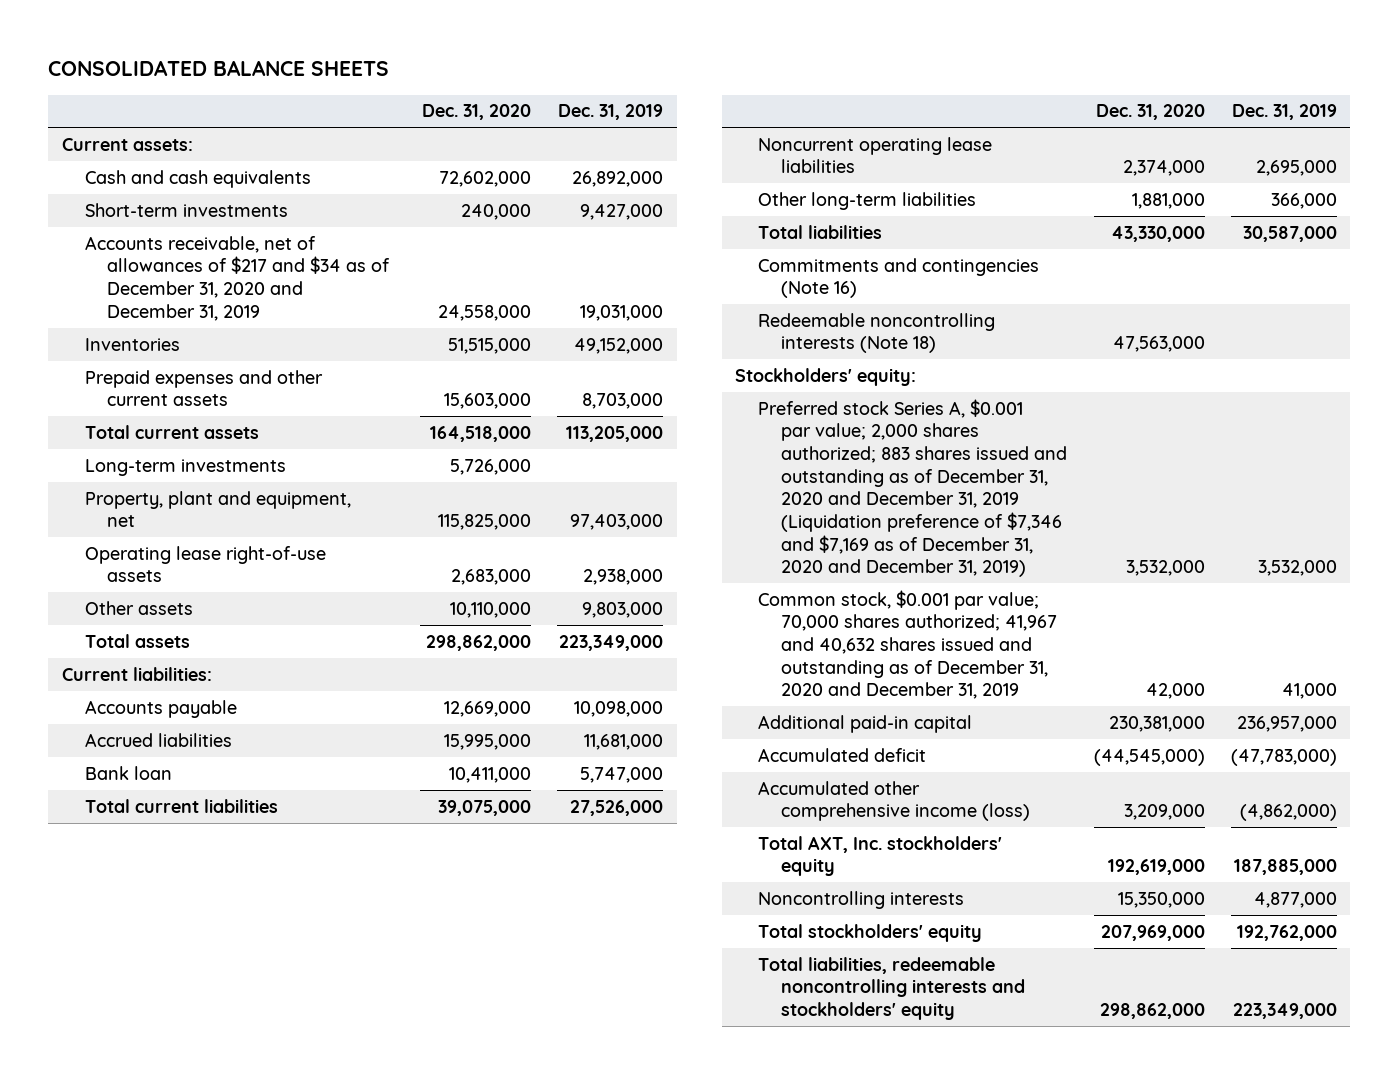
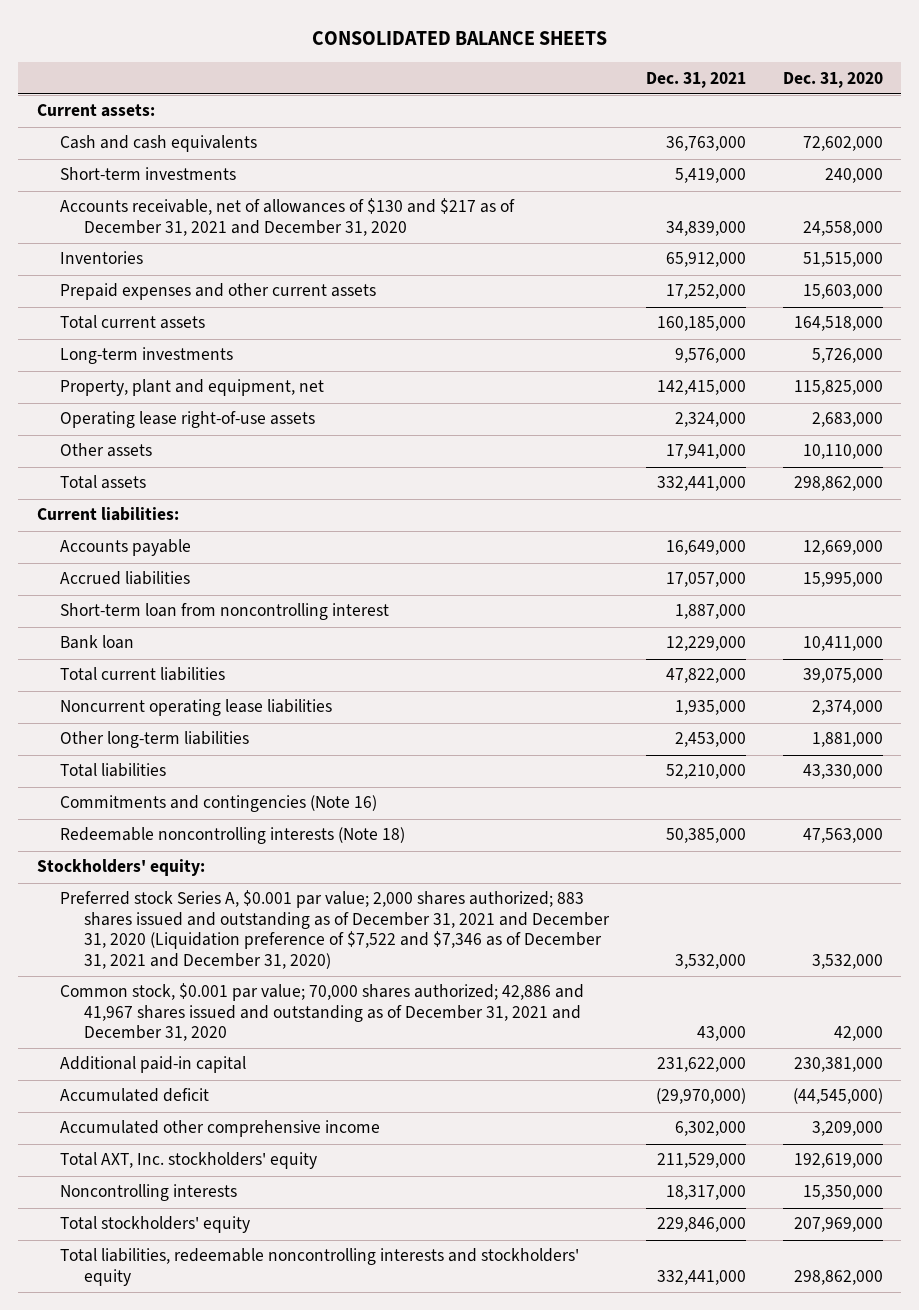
[558,104,664,121] Dec. 31, 2019 -> none
none -> [645,71,746,88] Dec. 31, 2021
[84,235,391,321] Accounts receivable, net of allowances of $217 and $34 as of December 31, 2020 and December 31, 2019 -> [60,198,516,236] Accounts receivable, net of allowances of $130 and $217 as of December 31, 2021 and December 31, 2020
none -> [60,603,390,621] Short-term loan from noncontrolling interest
[758,398,1068,578] Preferred stock Series A, $0.001 par value; 2,000 shares authorized; 883 shares issued and outstanding as of December 31, 2020 and December 31, 2019 (Liquidation preference of $7,346 and $7,169 as of December 31, 2020 and December 31, 2019) -> [60,890,610,969] Preferred stock Series A, $0.001 par value; 2,000 shares authorized; 883 shares issued and outstanding as of December 31, 2021 and December 31, 2020 (Liquidation preference of $7,522 and $7,346 as of December 31, 2021 and December 31, 2020)
[758,589,1058,700] Common stock, $0.001 par value; 70,000 shares authorized; 41,967 and 40,632 shares issued and outstanding as of December 31, 2020 and December 31, 2019 -> [60,983,585,1042] Common stock, $0.001 par value; 70,000 shares authorized; 42,886 and 41,967 shares issued and outstanding as of December 31, 2021 and December 31, 2020
[758,780,1031,822] Accumulated other comprehensive income (loss) -> [60,1120,381,1138] Accumulated other comprehensive income

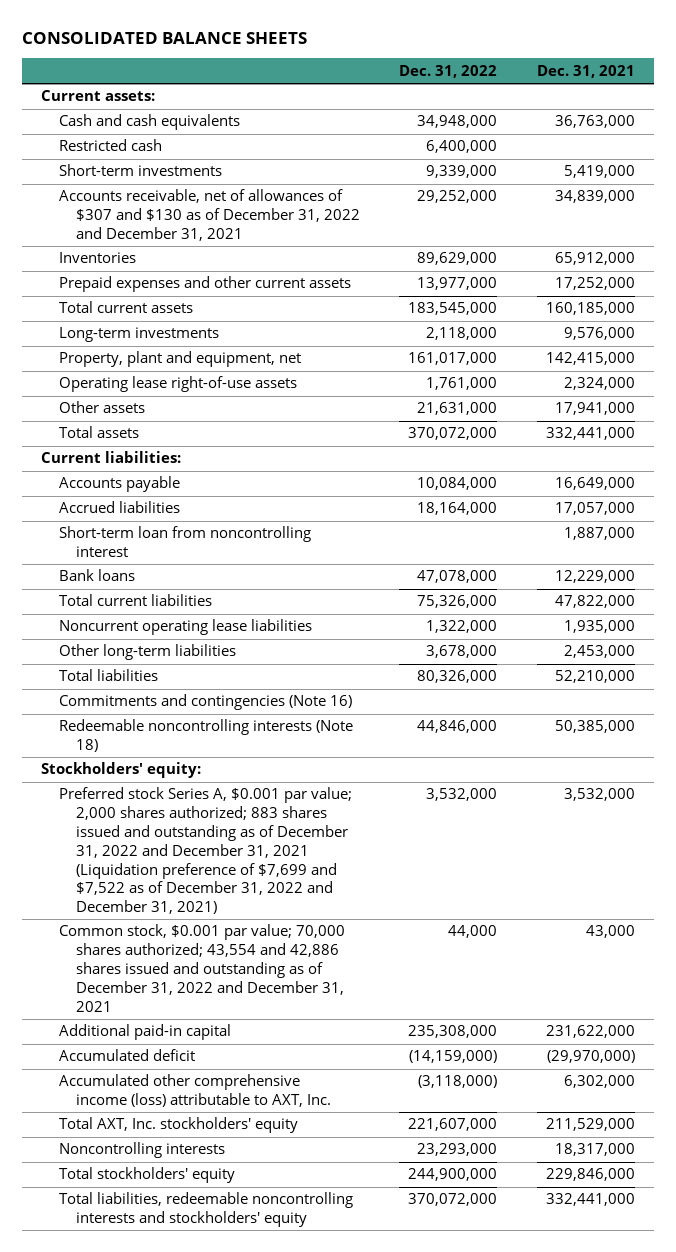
[782,71,883,88] Dec. 31, 2020 -> none
none -> [399,64,498,78] Dec. 31, 2022
none -> [58,139,162,152] Restricted cash
[60,198,516,236] Accounts receivable, net of allowances of $130 and $217 as of December 31, 2021 and December 31, 2020 -> [58,189,361,242] Accounts receivable, net of allowances of $307 and $130 as of December 31, 2022 and December 31, 2021
[60,635,135,650] Bank loan -> [58,569,135,582] Bank loans
[60,890,610,969] Preferred stock Series A, $0.001 par value; 2,000 shares authorized; 883 shares issued and outstanding as of December 31, 2021 and December 31, 2020 (Liquidation preference of $7,522 and $7,346 as of December 31, 2021 and December 31, 2020) -> [58,787,352,915] Preferred stock Series A, $0.001 par value; 2,000 shares authorized; 883 shares issued and outstanding as of December 31, 2022 and December 31, 2021 (Liquidation preference of $7,699 and $7,522 as of December 31, 2022 and December 31, 2021)
[60,983,585,1042] Common stock, $0.001 par value; 70,000 shares authorized; 42,886 and 41,967 shares issued and outstanding as of December 31, 2021 and December 31, 2020 -> [58,924,345,1012] Common stock, $0.001 par value; 70,000 shares authorized; 43,554 and 42,886 shares issued and outstanding as of December 31, 2022 and December 31, 2021
[60,1120,381,1138] Accumulated other comprehensive income -> [58,1074,332,1108] Accumulated other comprehensive income (loss) attributable to AXT, Inc.

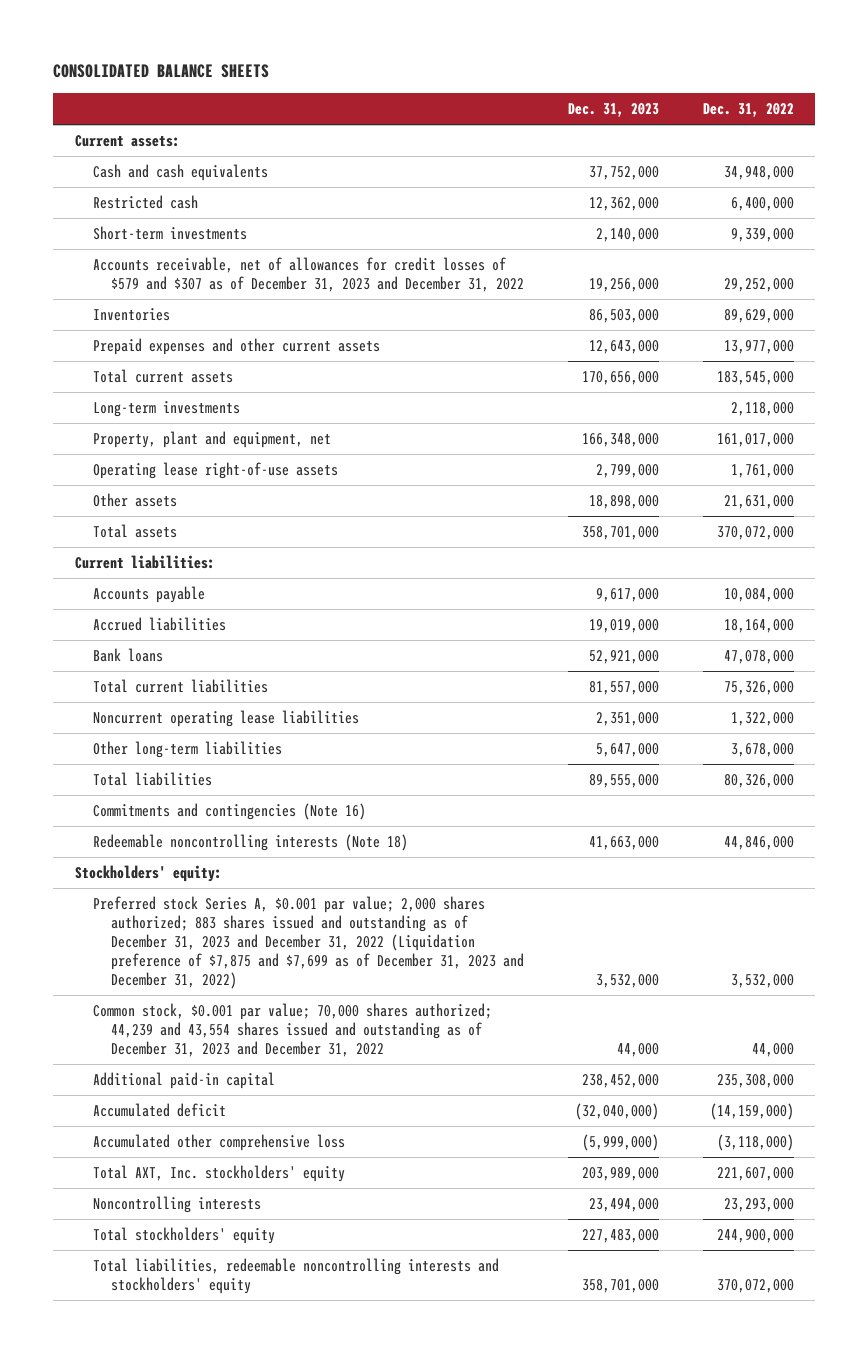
[536,64,635,78] Dec. 31, 2021 -> none
none -> [567,103,659,118] Dec. 31, 2023
[58,189,361,242] Accounts receivable, net of allowances of $307 and $130 as of December 31, 2022 and December 31, 2021 -> [92,257,524,293] Accounts receivable, net of allowances for credit losses of $579 and $307 as of December 31, 2023 and December 31, 2022
[58,526,311,558] Short-term loan from noncontrolling interest -> none
[58,787,352,915] Preferred stock Series A, $0.001 par value; 2,000 shares authorized; 883 shares issued and outstanding as of December 31, 2022 and December 31, 2021 (Liquidation preference of $7,699 and $7,522 as of December 31, 2022 and December 31, 2021) -> [92,896,524,989] Preferred stock Series A, $0.001 par value; 2,000 shares authorized; 883 shares issued and outstanding as of December 31, 2023 and December 31, 2022 (Liquidation preference of $7,875 and $7,699 as of December 31, 2023 and December 31, 2022)
[58,924,345,1012] Common stock, $0.001 par value; 70,000 shares authorized; 43,554 and 42,886 shares issued and outstanding as of December 31, 2022 and December 31, 2021 -> [92,1003,492,1058] Common stock, $0.001 par value; 70,000 shares authorized; 44,239 and 43,554 shares issued and outstanding as of December 31, 2023 and December 31, 2022
[58,1074,332,1108] Accumulated other comprehensive income (loss) attributable to AXT, Inc. -> [92,1134,345,1152] Accumulated other comprehensive loss

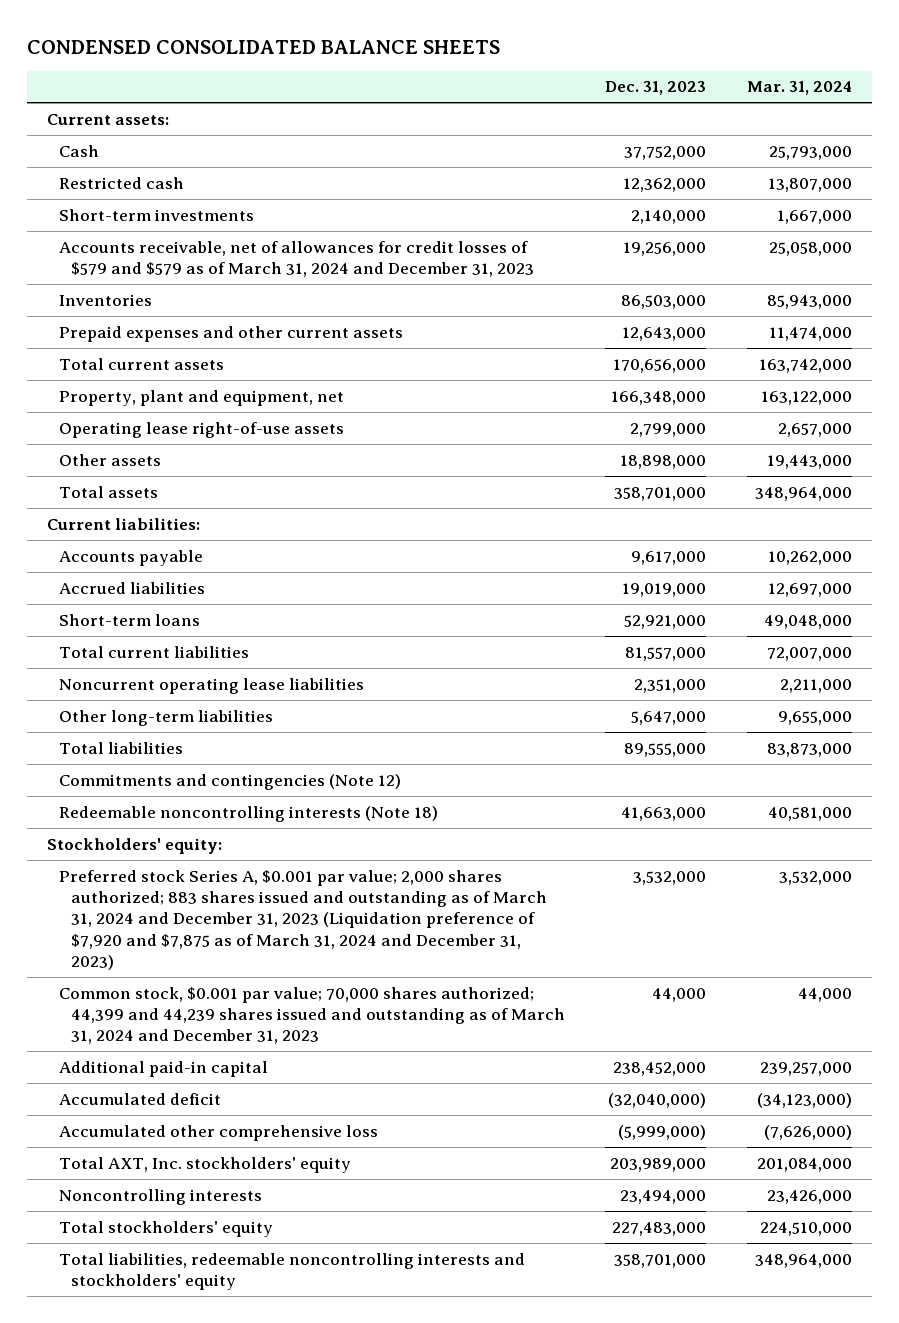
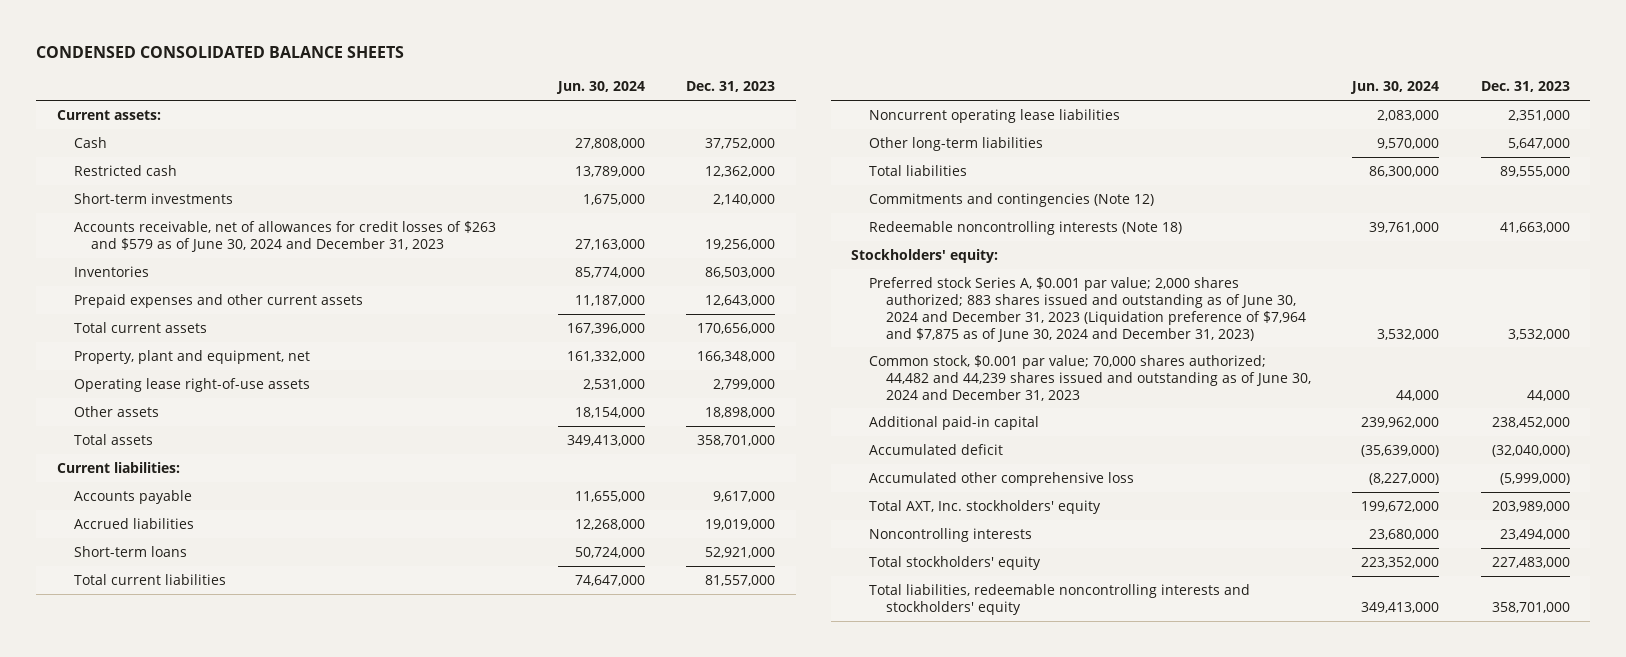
[746,81,852,96] Mar. 31, 2024 -> none
none -> [555,81,645,95] Jun. 30, 2024
[59,240,535,278] Accounts receivable, net of allowances for credit losses of $579 and $579 as of March 31, 2024 and December 31, 2023 -> [74,220,497,252] Accounts receivable, net of allowances for credit losses of $263 and $579 as of June 30, 2024 and December 31, 2023
[59,869,548,970] Preferred stock Series A, $0.001 par value; 2,000 shares authorized; 883 shares issued and outstanding as of March 31, 2024 and December 31, 2023 (Liquidation preference of $7,920 and $7,875 as of March 31, 2024 and December 31, 2023) -> [868,276,1307,342] Preferred stock Series A, $0.001 par value; 2,000 shares authorized; 883 shares issued and outstanding as of June 30, 2024 and December 31, 2023 (Liquidation preference of $7,964 and $7,875 as of June 30, 2024 and December 31, 2023)
[59,986,566,1045] Common stock, $0.001 par value; 70,000 shares authorized; 44,399 and 44,239 shares issued and outstanding as of March 31, 2024 and December 31, 2023 -> [868,354,1312,401] Common stock, $0.001 par value; 70,000 shares authorized; 44,482 and 44,239 shares issued and outstanding as of June 30, 2024 and December 31, 2023

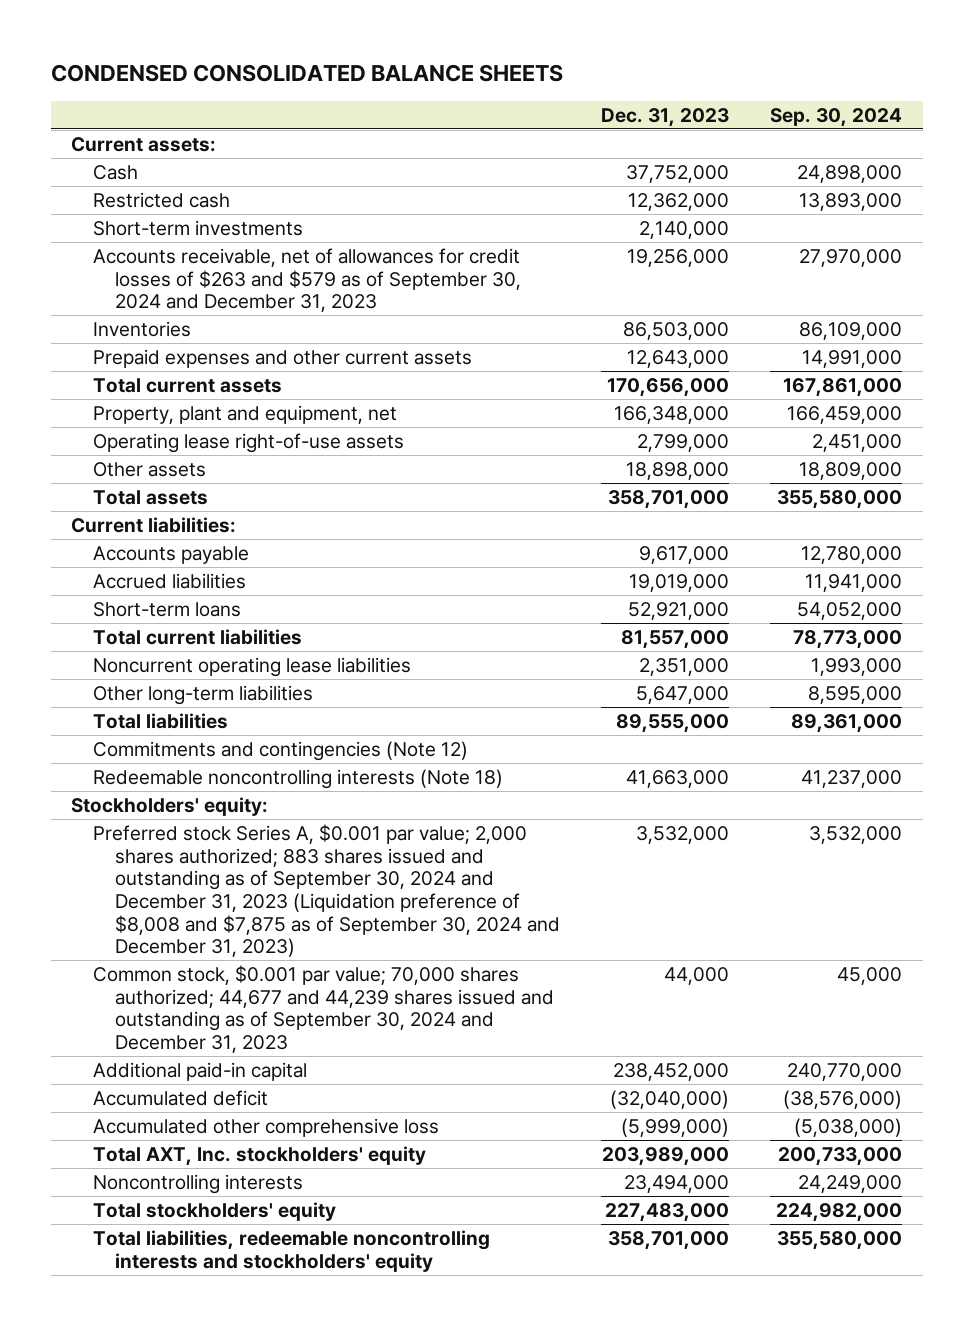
[555,81,645,95] Jun. 30, 2024 -> none
none -> [770,108,903,128] Sep. 30, 2024
[74,220,497,252] Accounts receivable, net of allowances for credit losses of $263 and $579 as of June 30, 2024 and December 31, 2023 -> [93,247,521,313] Accounts receivable, net of allowances for credit losses of $263 and $579 as of September 30, 2024 and December 31, 2023
[868,276,1307,342] Preferred stock Series A, $0.001 par value; 2,000 shares authorized; 883 shares issued and outstanding as of June 30, 2024 and December 31, 2023 (Liquidation preference of $7,964 and $7,875 as of June 30, 2024 and December 31, 2023) -> [93,823,560,958] Preferred stock Series A, $0.001 par value; 2,000 shares authorized; 883 shares issued and outstanding as of September 30, 2024 and December 31, 2023 (Liquidation preference of $8,008 and $7,875 as of September 30, 2024 and December 31, 2023)
[868,354,1312,401] Common stock, $0.001 par value; 70,000 shares authorized; 44,482 and 44,239 shares issued and outstanding as of June 30, 2024 and December 31, 2023 -> [93,964,554,1054] Common stock, $0.001 par value; 70,000 shares authorized; 44,677 and 44,239 shares issued and outstanding as of September 30, 2024 and December 31, 2023

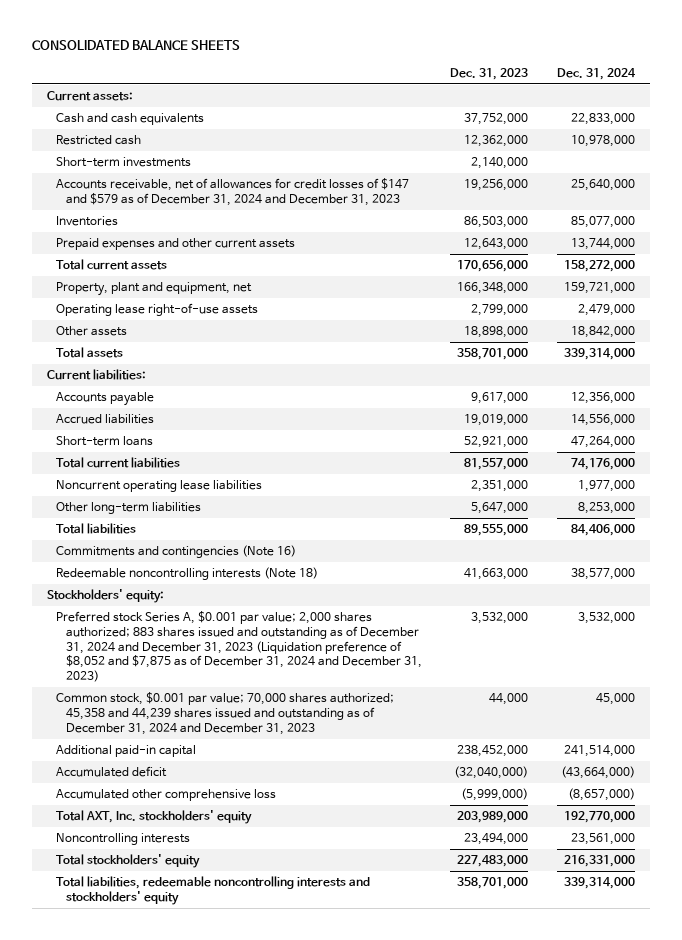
[50,64,563,83] CONDENSED CONSOLIDATED BALANCE SHEETS -> [32,40,241,51] CONSOLIDATED BALANCE SHEETS
[770,108,903,128] Sep. 30, 2024 -> none
none -> [557,67,637,80] Dec. 31, 2024
[93,164,139,180] Cash -> [56,113,205,126] Cash and cash equivalents
[93,247,521,313] Accounts receivable, net of allowances for credit losses of $263 and $579 as of September 30, 2024 and December 31, 2023 -> [56,178,410,206] Accounts receivable, net of allowances for credit losses of $147 and $579 as of December 31, 2024 and December 31, 2023
[93,740,469,761] Commitments and contingencies (Note 12) -> [56,545,297,559] Commitments and contingencies (Note 16)
[93,823,560,958] Preferred stock Series A, $0.001 par value; 2,000 shares authorized; 883 shares issued and outstanding as of September 30, 2024 and December 31, 2023 (Liquidation preference of $8,008 and $7,875 as of September 30, 2024 and December 31, 2023) -> [56,611,422,682] Preferred stock Series A, $0.001 par value; 2,000 shares authorized; 883 shares issued and outstanding as of December 31, 2024 and December 31, 2023 (Liquidation preference of $8,052 and $7,875 as of December 31, 2024 and December 31, 2023)
[93,964,554,1054] Common stock, $0.001 par value; 70,000 shares authorized; 44,677 and 44,239 shares issued and outstanding as of September 30, 2024 and December 31, 2023 -> [56,692,395,735] Common stock, $0.001 par value; 70,000 shares authorized; 45,358 and 44,239 shares issued and outstanding as of December 31, 2024 and December 31, 2023

